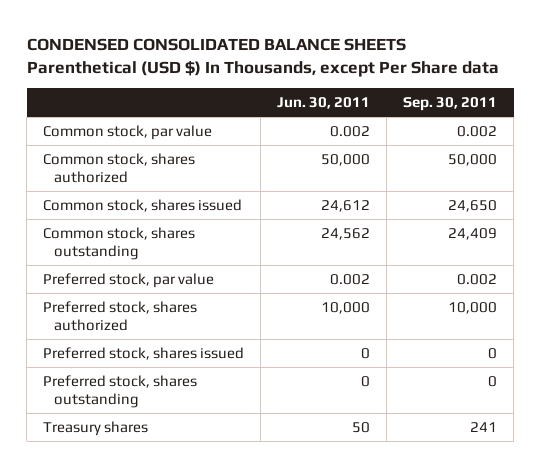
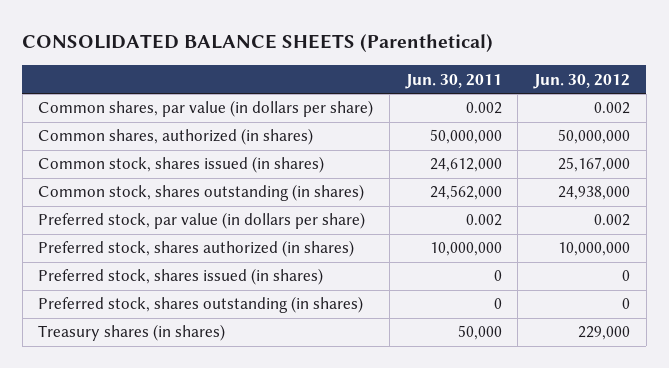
[26,38,499,78] CONDENSED CONSOLIDATED BALANCE SHEETS Parenthetical (USD $) In Thousands, except Per Share data -> [22,34,494,53] CONSOLIDATED BALANCE SHEETS (Parenthetical)
[403,97,498,112] Sep. 30, 2011 -> none
none -> [533,73,631,89] Jun. 30, 2012
[43,124,213,140] Common stock, par value -> [38,100,374,118] Common shares, par value (in dollars per share)
[43,152,196,183] Common stock, shares authorized -> [38,128,314,146] Common shares, authorized (in shares)
[321,153,371,166] 50,000 -> [429,129,502,145] 50,000,000
[43,198,243,212] Common stock, shares issued -> [38,156,325,174] Common stock, shares issued (in shares)
[321,199,371,212] 24,612 -> [429,158,502,173] 24,612,000
[43,226,196,260] Common stock, shares outstanding -> [38,184,365,202] Common stock, shares outstanding (in shares)
[321,227,371,240] 24,562 -> [429,185,502,201] 24,562,000
[43,272,215,288] Preferred stock, par value -> [38,212,366,230] Preferred stock, par value (in dollars per share)
[43,300,198,331] Preferred stock, shares authorized -> [38,240,355,258] Preferred stock, shares authorized (in shares)
[321,301,371,314] 10,000 -> [429,242,502,257] 10,000,000
[43,346,245,360] Preferred stock, shares issued -> [38,268,324,286] Preferred stock, shares issued (in shares)
[43,374,198,408] Preferred stock, shares outstanding -> [38,296,364,314] Preferred stock, shares outstanding (in shares)
[43,420,149,436] Treasury shares -> [38,324,226,342] Treasury shares (in shares)
[352,421,371,433] 50 -> [457,325,502,341] 50,000

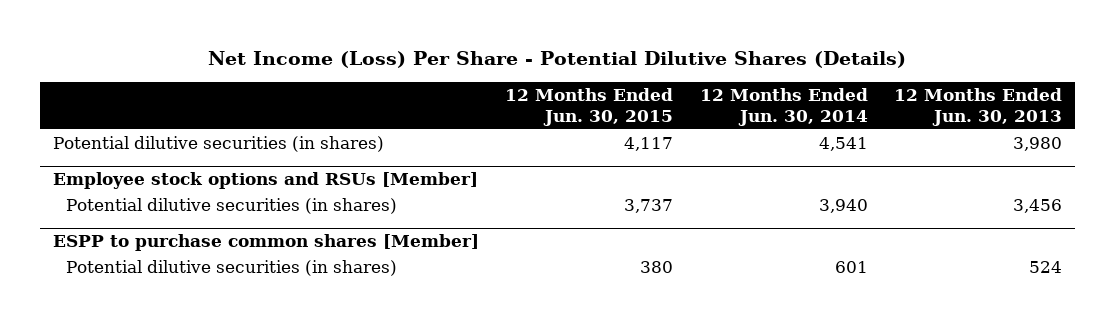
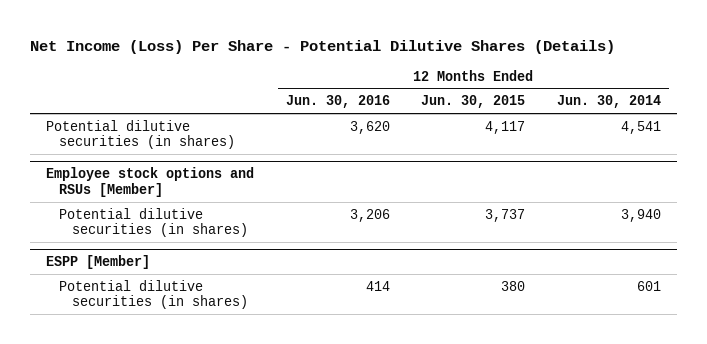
[893,87,1062,126] 12 Months Ended Jun. 30, 2013 -> none
none -> [285,95,390,109] Jun. 30, 2016
[52,234,479,252] ESPP to purchase common shares [Member] -> [46,255,151,270] ESPP [Member]

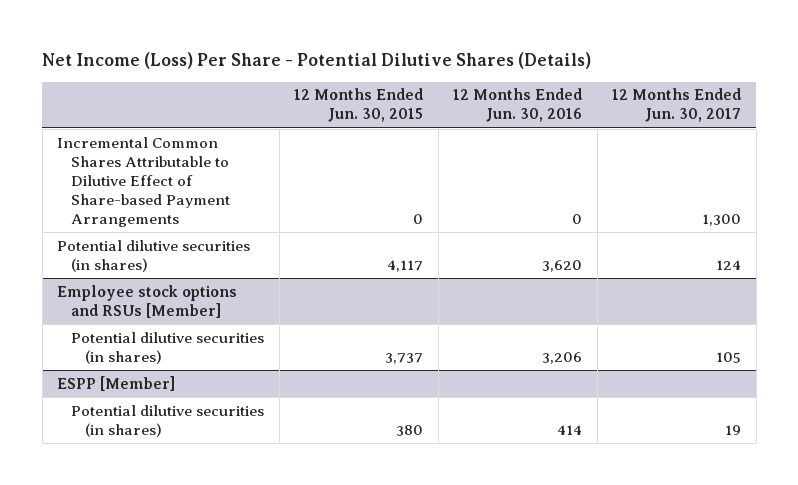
[556,95,661,109] Jun. 30, 2014 -> none
none -> [612,88,742,123] 12 Months Ended Jun. 30, 2017
none -> [57,136,231,227] Incremental Common Shares Attributable to Dilutive Effect of Share-based Payment Arrangements

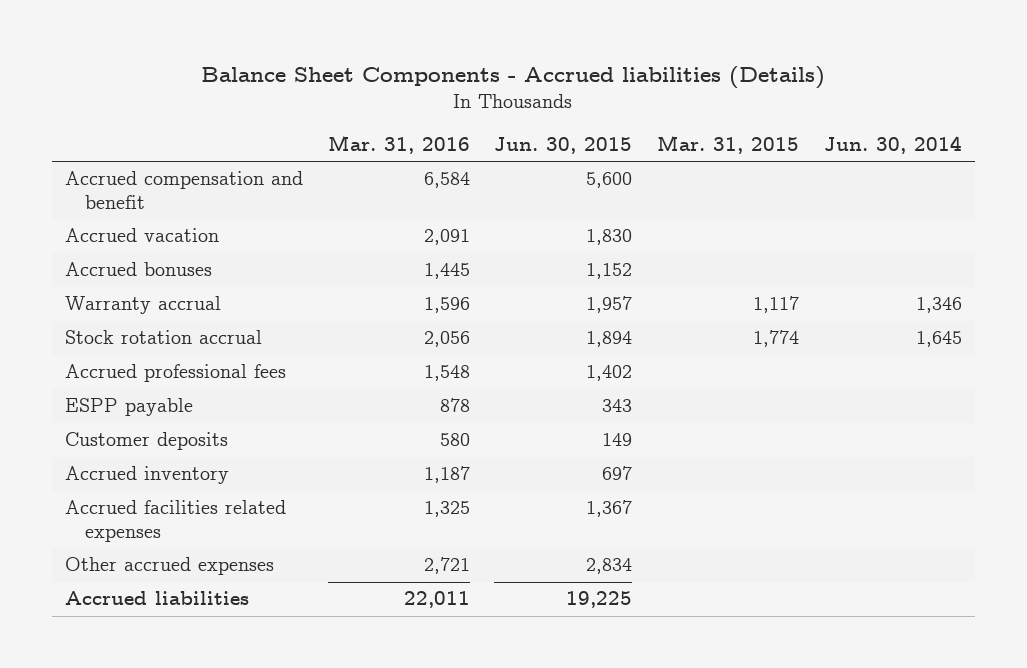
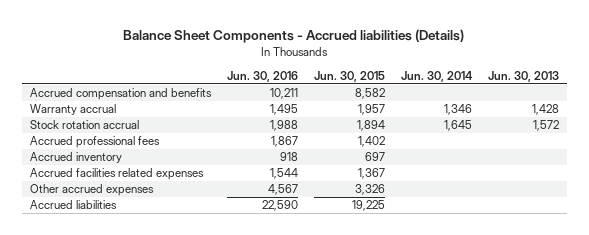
[327,134,470,154] Mar. 31, 2016 -> none
[657,134,800,154] Mar. 31, 2015 -> none
none -> [227,70,299,82] Jun. 30, 2016
none -> [487,70,559,82] Jun. 30, 2013
[64,228,219,243] Accrued vacation -> none
[64,262,212,277] Accrued bonuses -> none
[64,171,303,210] Accrued compensation and benefit -> [30,88,213,101] Accrued compensation and benefits
[586,172,633,189] 5,600 -> [354,88,385,100] 8,582
[64,398,193,417] ESPP payable -> none
[64,432,228,451] Customer deposits -> none
[586,558,633,575] 2,834 -> [354,184,385,196] 3,326

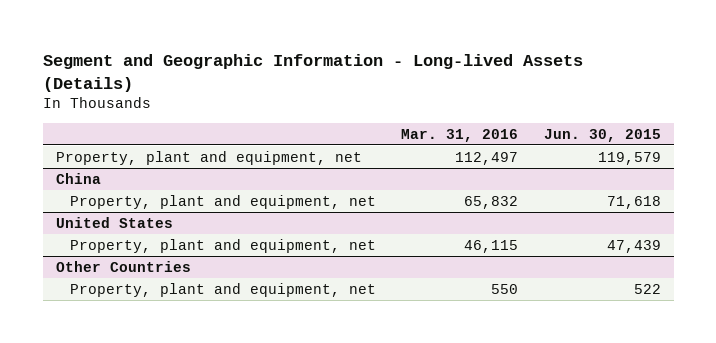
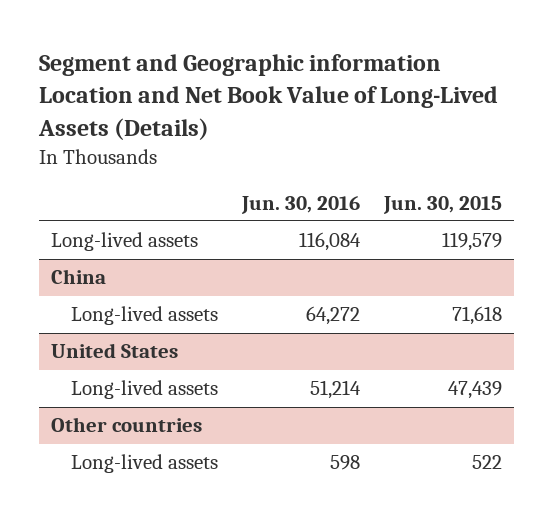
[42,53,583,92] Segment and Geographic Information - Long-lived Assets (Details) -> [37,54,498,140] Segment and Geographic information Location and Net Book Value of Long-Lived Assets (Details)
[401,128,519,142] Mar. 31, 2016 -> none
none -> [241,195,361,214] Jun. 30, 2016
[55,150,362,165] Property, plant and equipment, net -> [50,232,198,252] Long-lived assets
[70,194,377,209] Property, plant and equipment, net -> [71,306,219,326] Long-lived assets
[70,238,377,253] Property, plant and equipment, net -> [71,380,219,400] Long-lived assets
[55,260,191,272] Other Countries -> [50,417,202,433] Other countries
[70,282,377,297] Property, plant and equipment, net -> [71,454,219,474] Long-lived assets

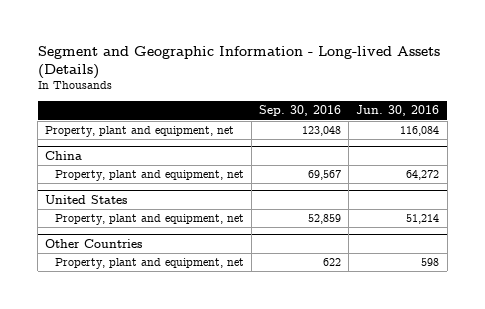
[37,54,498,140] Segment and Geographic information Location and Net Book Value of Long-Lived Assets (Details) -> [37,45,440,79] Segment and Geographic Information - Long-lived Assets (Details)
[383,195,503,214] Jun. 30, 2015 -> none
none -> [259,105,342,117] Sep. 30, 2016
[50,232,198,252] Long-lived assets -> [45,126,235,138] Property, plant and equipment, net
[71,306,219,326] Long-lived assets -> [54,170,244,182] Property, plant and equipment, net
[71,380,219,400] Long-lived assets -> [54,214,244,226] Property, plant and equipment, net
[50,417,202,433] Other countries -> [45,238,143,248] Other Countries
[71,454,219,474] Long-lived assets -> [54,258,244,270] Property, plant and equipment, net

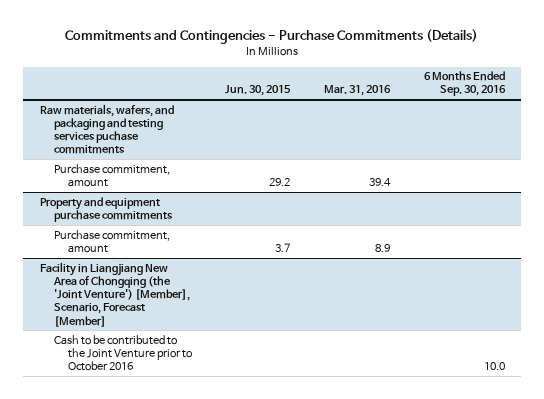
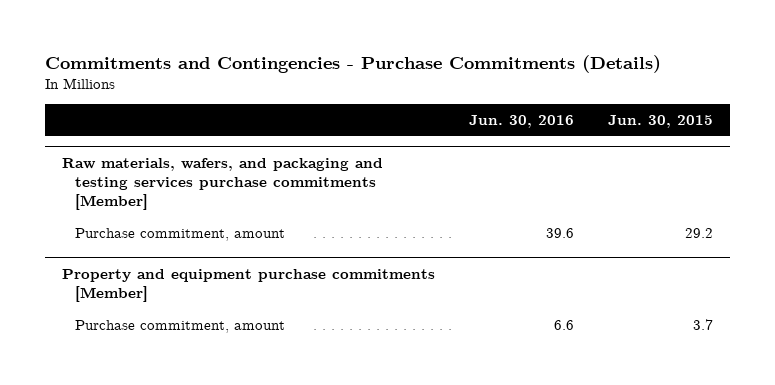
[323,85,391,97] Mar. 31, 2016 -> none
[423,71,506,97] 6 Months Ended Sep. 30, 2016 -> none
none -> [469,115,575,129] Jun. 30, 2016
[39,103,174,155] Raw materials, wafers, and packaging and testing services puchase commitments -> [62,157,384,211] Raw materials, wafers, and packaging and testing services purchase commitments [Member]
[39,196,173,222] Property and equipment purchase commitments -> [62,268,436,303] Property and equipment purchase commitments [Member]
[39,261,190,327] Facility in Liangjiang New Area of Chongqing (the 'Joint Venture') [Member], Scenario, Forecast [Member] -> none
[53,334,192,372] Cash to be contributed to the Joint Venture prior to October 2016 -> none

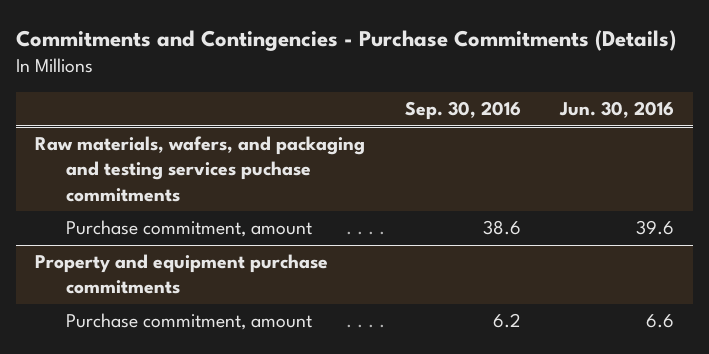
[608,115,714,129] Jun. 30, 2015 -> none
none -> [404,101,521,121] Sep. 30, 2016
[62,157,384,211] Raw materials, wafers, and packaging and testing services purchase commitments [Member] -> [35,136,366,202] Raw materials, wafers, and packaging and testing services puchase commitments
[62,268,436,303] Property and equipment purchase commitments [Member] -> [35,254,329,295] Property and equipment purchase commitments

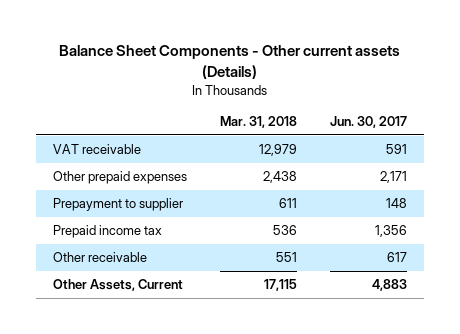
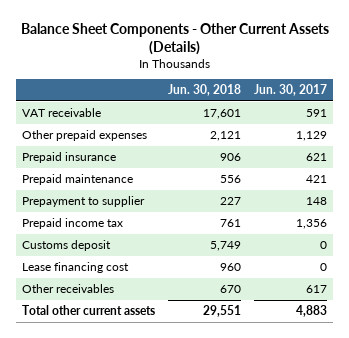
[59,45,401,80] Balance Sheet Components - Other current assets (Details) -> [20,22,329,56] Balance Sheet Components - Other Current Assets (Details)
[220,116,298,129] Mar. 31, 2018 -> none
none -> [168,84,242,97] Jun. 30, 2018
[380,171,408,184] 2,171 -> [295,130,327,141] 1,129
none -> [22,151,117,163] Prepaid insurance
none -> [22,173,134,185] Prepaid maintenance
none -> [22,239,112,251] Customs deposit
none -> [22,261,130,273] Lease financing cost
[52,252,147,263] Other receivable -> [22,283,115,293] Other receivables
[52,279,183,292] Other Assets, Current -> [22,304,156,315] Total other current assets

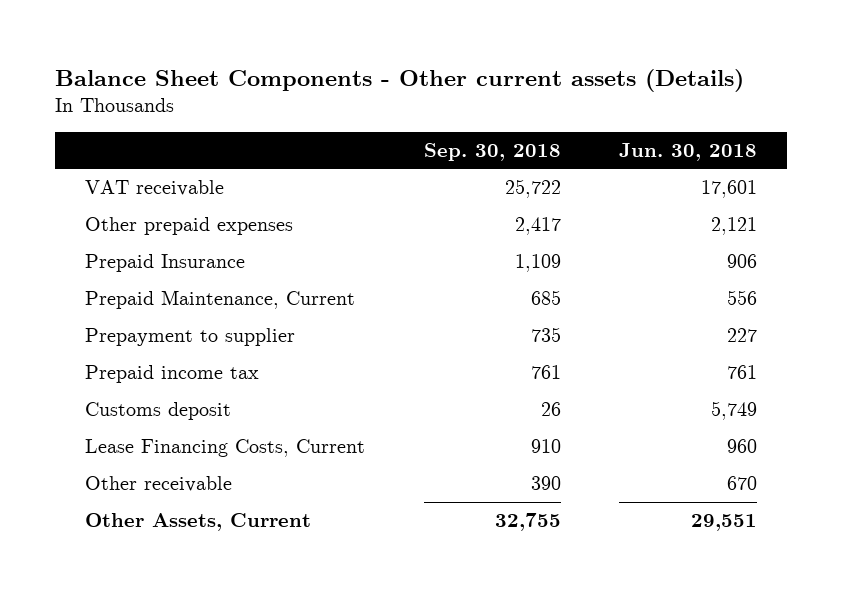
[20,22,329,56] Balance Sheet Components - Other Current Assets (Details) -> [55,68,745,92] Balance Sheet Components - Other current assets (Details)
[253,84,327,97] Jun. 30, 2017 -> none
none -> [423,142,561,161] Sep. 30, 2018
[22,151,117,163] Prepaid insurance -> [84,254,245,273] Prepaid Insurance
[22,173,134,185] Prepaid maintenance -> [84,290,355,310] Prepaid Maintenance, Current
[22,261,130,273] Lease financing cost -> [84,439,365,458] Lease Financing Costs, Current
[22,283,115,293] Other receivables -> [84,476,232,493] Other receivable
[22,304,156,315] Total other current assets -> [84,513,311,532] Other Assets, Current

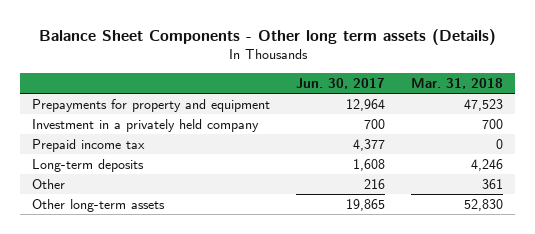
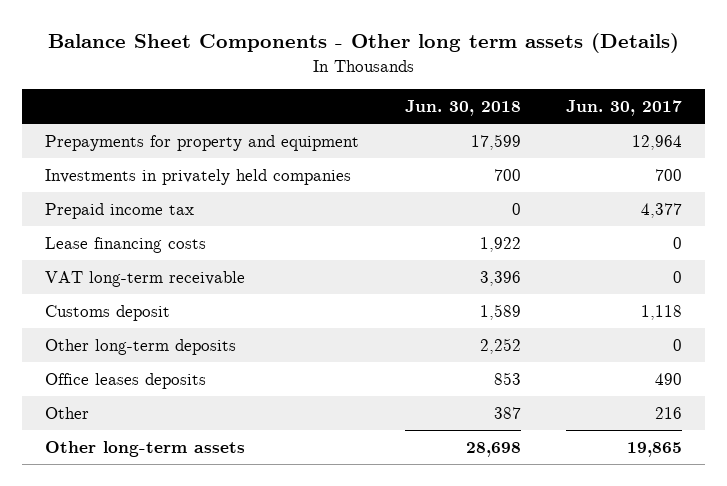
[410,77,503,89] Mar. 31, 2018 -> none
none -> [404,99,521,116] Jun. 30, 2018
[32,119,260,133] Investment in a privately held company -> [44,169,351,186] Investments in privately held companies
none -> [44,237,206,254] Lease financing costs
none -> [44,271,245,288] VAT long-term receivable
none -> [44,305,170,322] Customs deposit
[32,159,145,173] Long-term deposits -> [44,339,236,356] Other long-term deposits
[353,159,386,172] 1,608 -> [673,339,683,352] 0
none -> [44,373,206,390] Office leases deposits

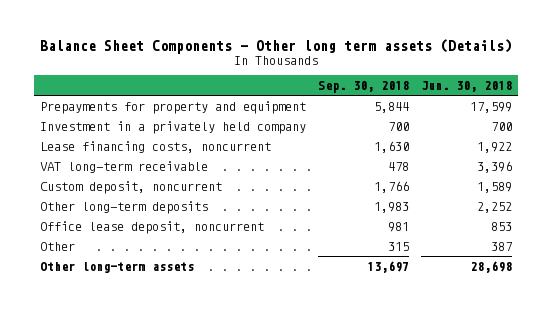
[566,99,683,116] Jun. 30, 2017 -> none
none -> [318,80,410,93] Sep. 30, 2018
[44,203,194,220] Prepaid income tax -> none
[44,169,351,186] Investments in privately held companies -> [40,120,307,134] Investment in a privately held company
[44,237,206,254] Lease financing costs -> [40,140,272,153] Lease financing costs, noncurrent
[44,305,170,322] Customs deposit -> [40,180,223,194] Custom deposit, noncurrent
[44,373,206,390] Office leases deposits -> [40,220,265,234] Office lease deposit, noncurrent

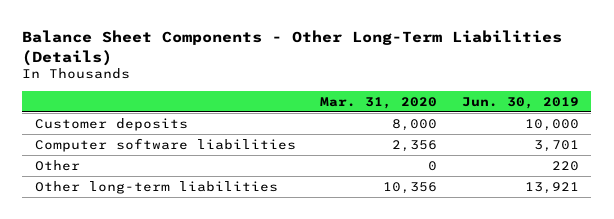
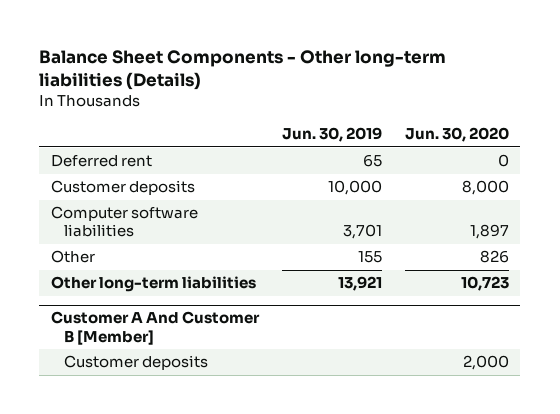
[22,29,563,66] Balance Sheet Components - Other Long-Term Liabilities (Details) -> [39,49,447,90] Balance Sheet Components - Other long-term liabilities (Details)
[320,96,438,109] Mar. 31, 2020 -> none
none -> [404,127,509,143] Jun. 30, 2020
none -> [50,155,152,168] Deferred rent
[552,160,580,171] 220 -> [357,251,382,264] 155
none -> [50,311,260,345] Customer A And Customer B [Member]
none -> [64,355,209,371] Customer deposits

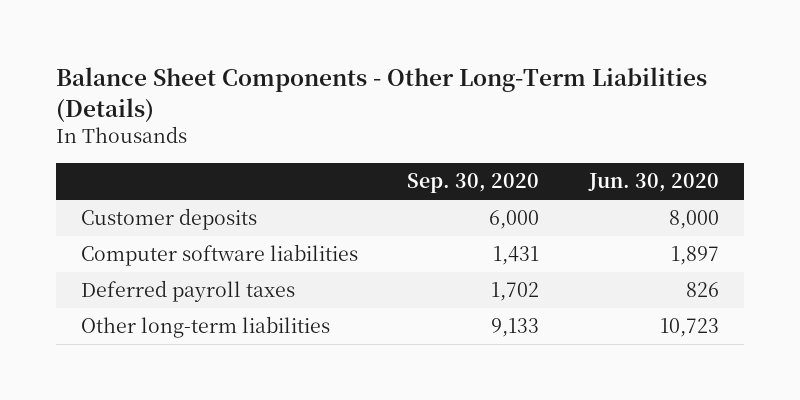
[39,49,447,90] Balance Sheet Components - Other long-term liabilities (Details) -> [55,67,707,122] Balance Sheet Components - Other Long-Term Liabilities (Details)
[281,127,382,143] Jun. 30, 2019 -> none
none -> [407,173,540,194] Sep. 30, 2020
[50,155,152,168] Deferred rent -> none
[50,250,95,264] Other -> [80,280,295,303] Deferred payroll taxes
[50,311,260,345] Customer A And Customer B [Member] -> none
[64,355,209,371] Customer deposits -> none

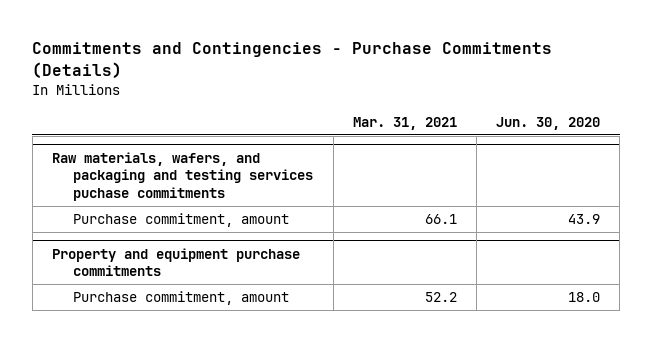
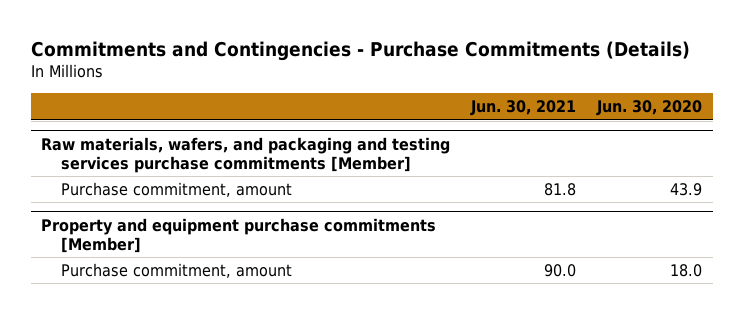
[352,116,457,130] Mar. 31, 2021 -> none
none -> [470,100,577,117] Jun. 30, 2021
[51,151,314,202] Raw materials, wafers, and packaging and testing services puchase commitments -> [41,136,451,173] Raw materials, wafers, and packaging and testing services purchase commitments [Member]
[51,247,300,277] Property and equipment purchase commitments -> [41,217,437,253] Property and equipment purchase commitments [Member]

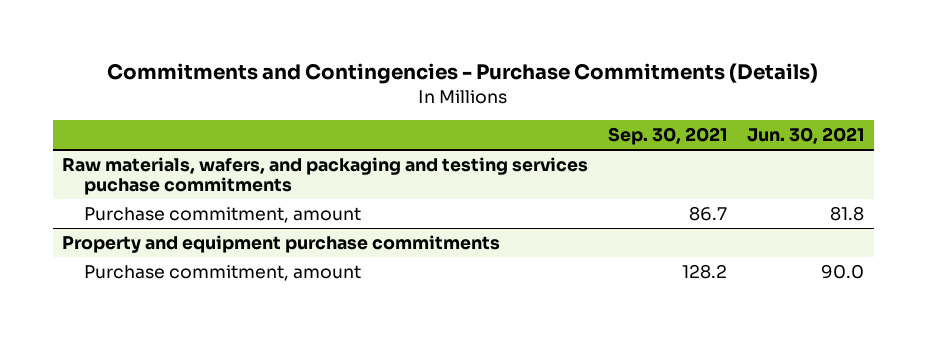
[596,100,703,117] Jun. 30, 2020 -> none
none -> [608,126,728,145] Sep. 30, 2021
[41,136,451,173] Raw materials, wafers, and packaging and testing services purchase commitments [Member] -> [62,156,589,196] Raw materials, wafers, and packaging and testing services puchase commitments
[41,217,437,253] Property and equipment purchase commitments [Member] -> [62,234,501,253] Property and equipment purchase commitments

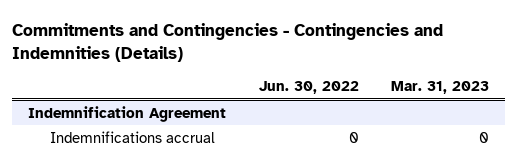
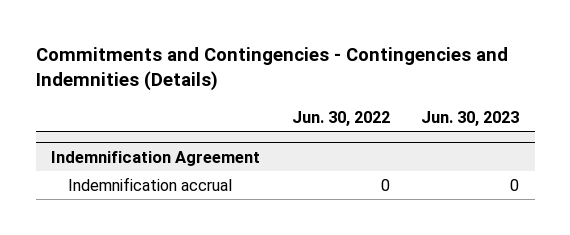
[390,81,489,95] Mar. 31, 2023 -> none
none -> [420,110,519,126] Jun. 30, 2023
[50,130,216,143] Indemnifications accrual -> [68,177,233,192] Indemnification accrual

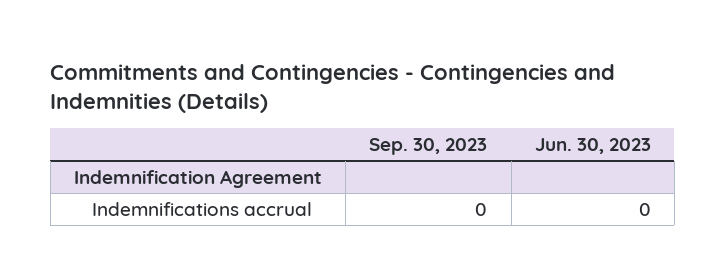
[291,110,390,126] Jun. 30, 2022 -> none
none -> [369,138,488,156] Sep. 30, 2023
[68,177,233,192] Indemnification accrual -> [91,201,312,216] Indemnifications accrual

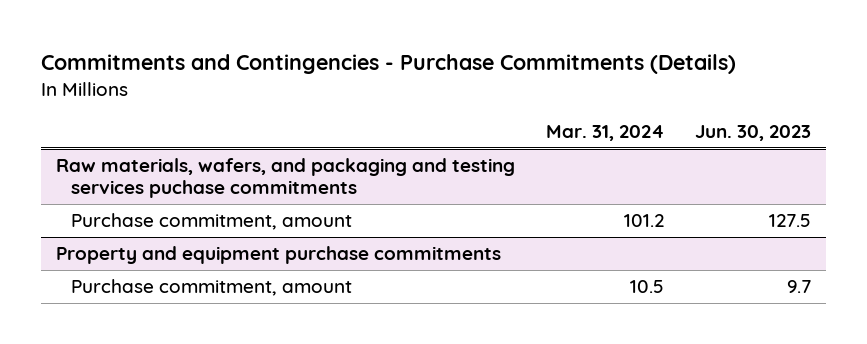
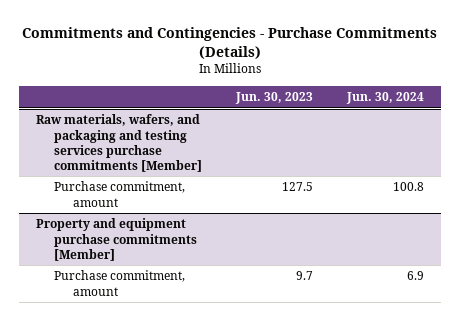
[546,124,665,141] Mar. 31, 2024 -> none
none -> [345,91,424,104] Jun. 30, 2024
[56,158,516,199] Raw materials, wafers, and packaging and testing services puchase commitments -> [35,114,203,172] Raw materials, wafers, and packaging and testing services purchase commitments [Member]
[56,246,502,265] Property and equipment purchase commitments -> [35,218,198,261] Property and equipment purchase commitments [Member]

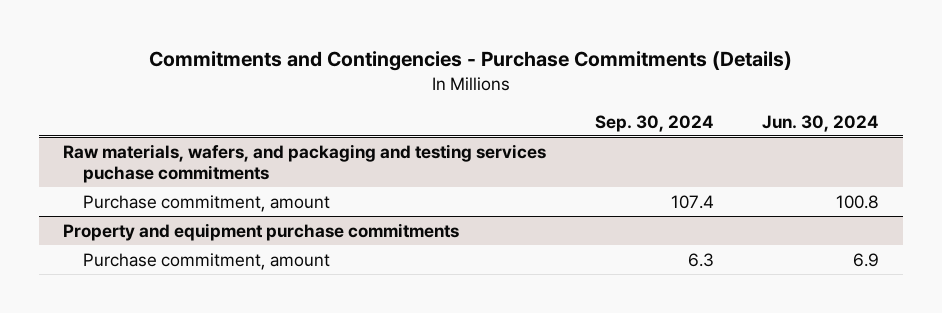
[234,91,313,104] Jun. 30, 2023 -> none
none -> [594,114,714,132] Sep. 30, 2024
[35,114,203,172] Raw materials, wafers, and packaging and testing services purchase commitments [Member] -> [63,143,547,184] Raw materials, wafers, and packaging and testing services puchase commitments
[35,218,198,261] Property and equipment purchase commitments [Member] -> [63,222,460,241] Property and equipment purchase commitments

